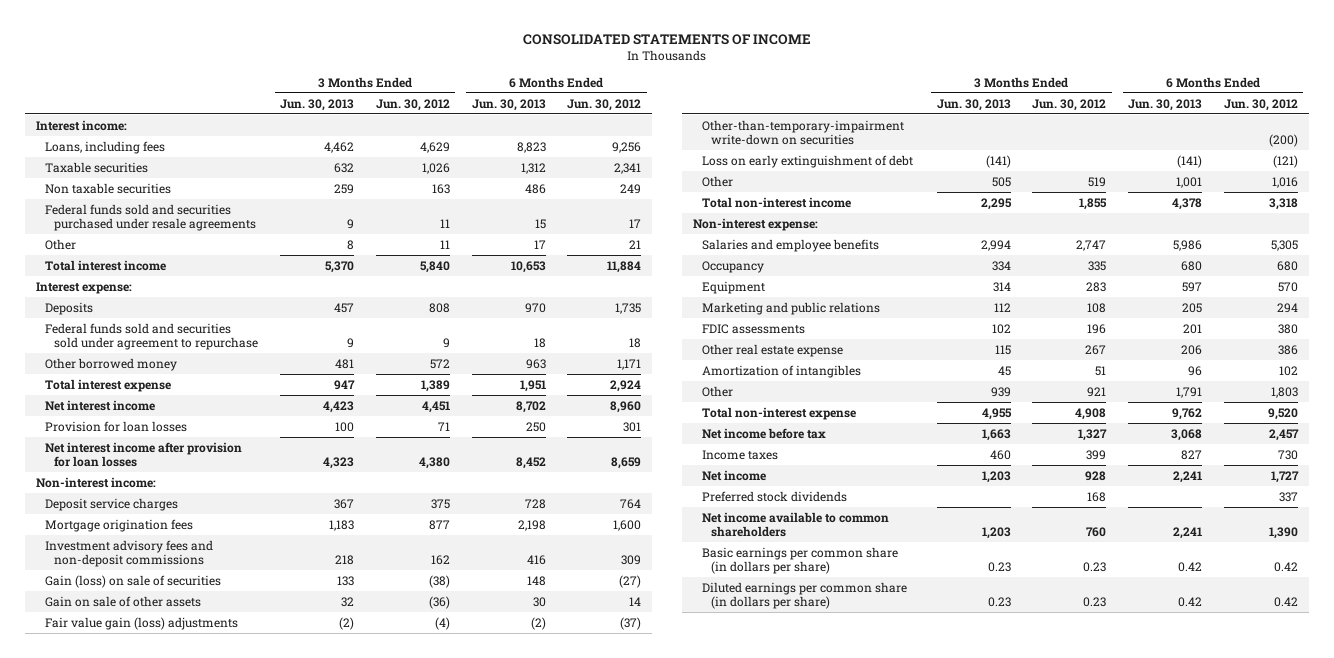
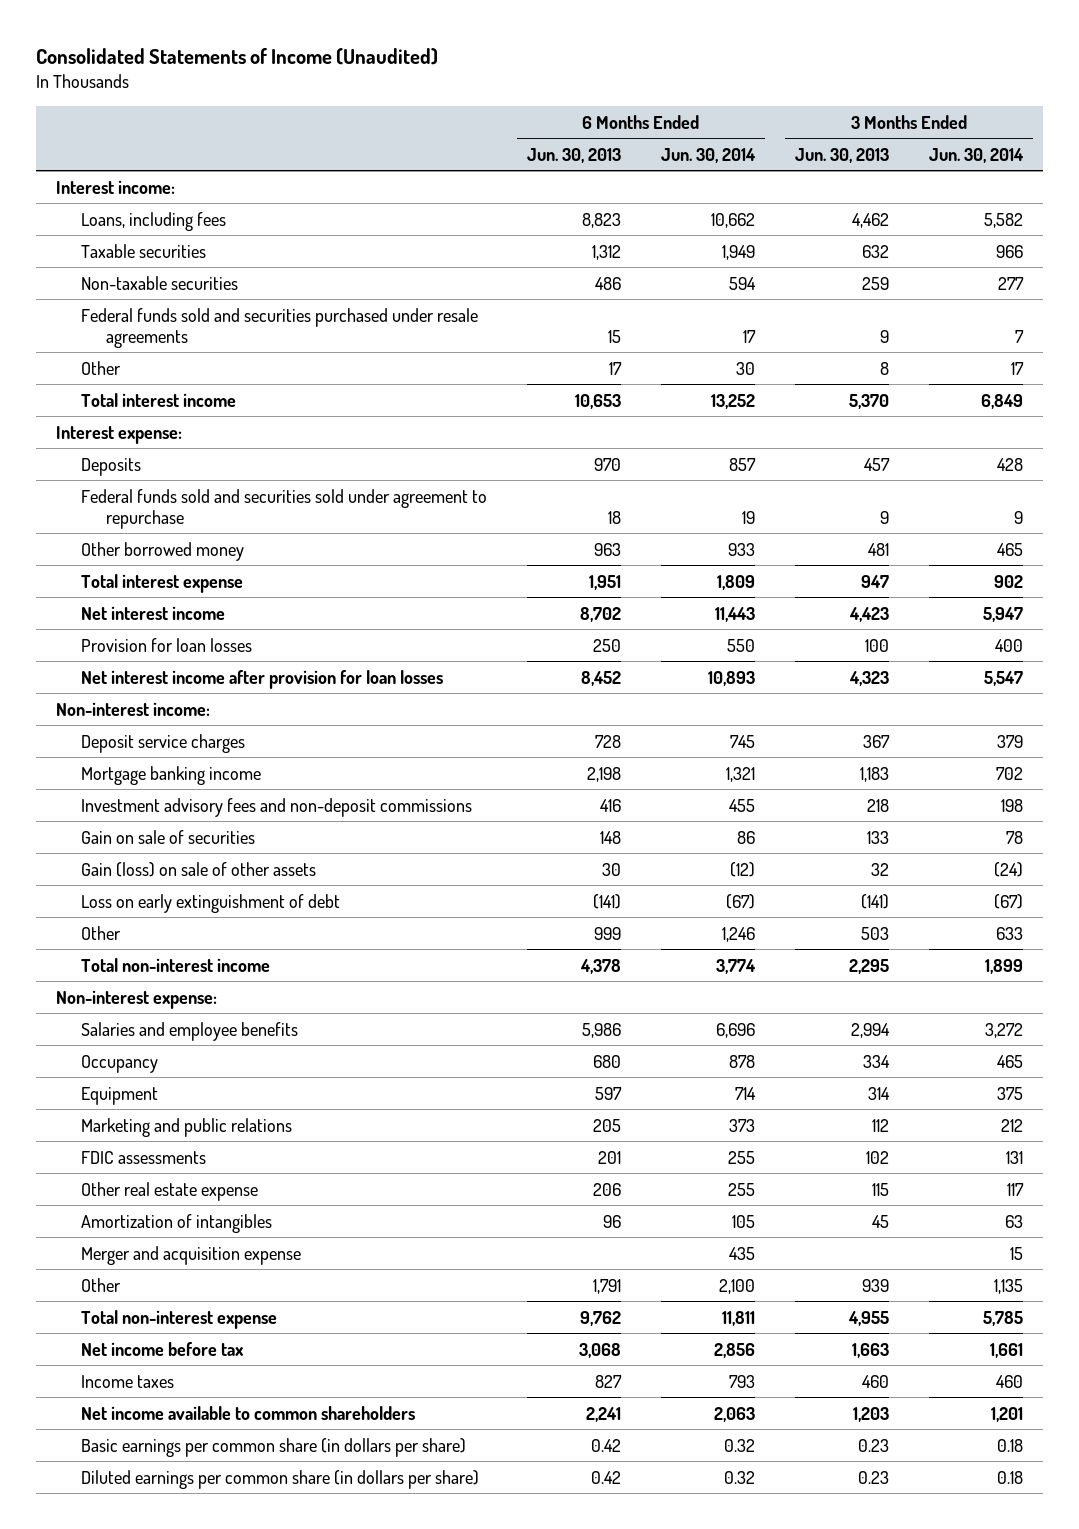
[523,33,812,45] CONSOLIDATED STATEMENTS OF INCOME -> [35,47,438,65] Consolidated Statements of Income (Unaudited)
[375,98,450,111] Jun. 30, 2012 -> none
[567,98,642,111] Jun. 30, 2012 -> none
none -> [661,147,757,163] Jun. 30, 2014
none -> [929,147,1025,163] Jun. 30, 2014
[45,182,172,194] Non taxable securities -> [81,275,239,290] Non-taxable securities
[45,518,194,532] Mortgage origination fees -> [81,765,262,785] Mortgage banking income
[45,616,239,630] Fair value gain (loss) adjustments -> none
[701,119,904,145] Other-than-temporary-impairment write-down on securities -> none
[45,574,222,588] Gain (loss) on sale of securities -> [81,829,256,844] Gain on sale of securities
[45,595,202,607] Gain on sale of other assets -> [81,861,317,877] Gain (loss) on sale of other assets
[991,176,1011,187] 505 -> [861,926,890,940] 503
[1176,176,1203,188] 1,001 -> [594,926,622,940] 999
none -> [81,1245,302,1265] Merger and acquisition expense
[701,469,766,481] Net income -> none
[701,490,847,502] Preferred stock dividends -> none

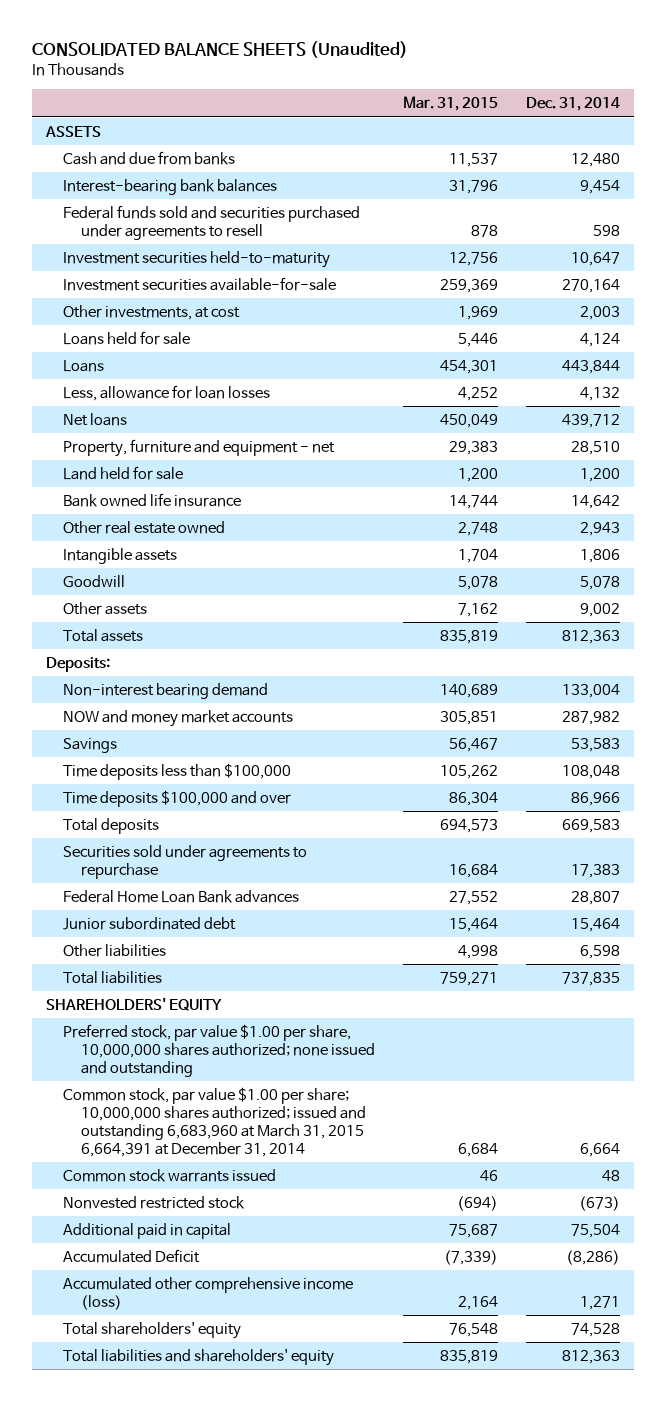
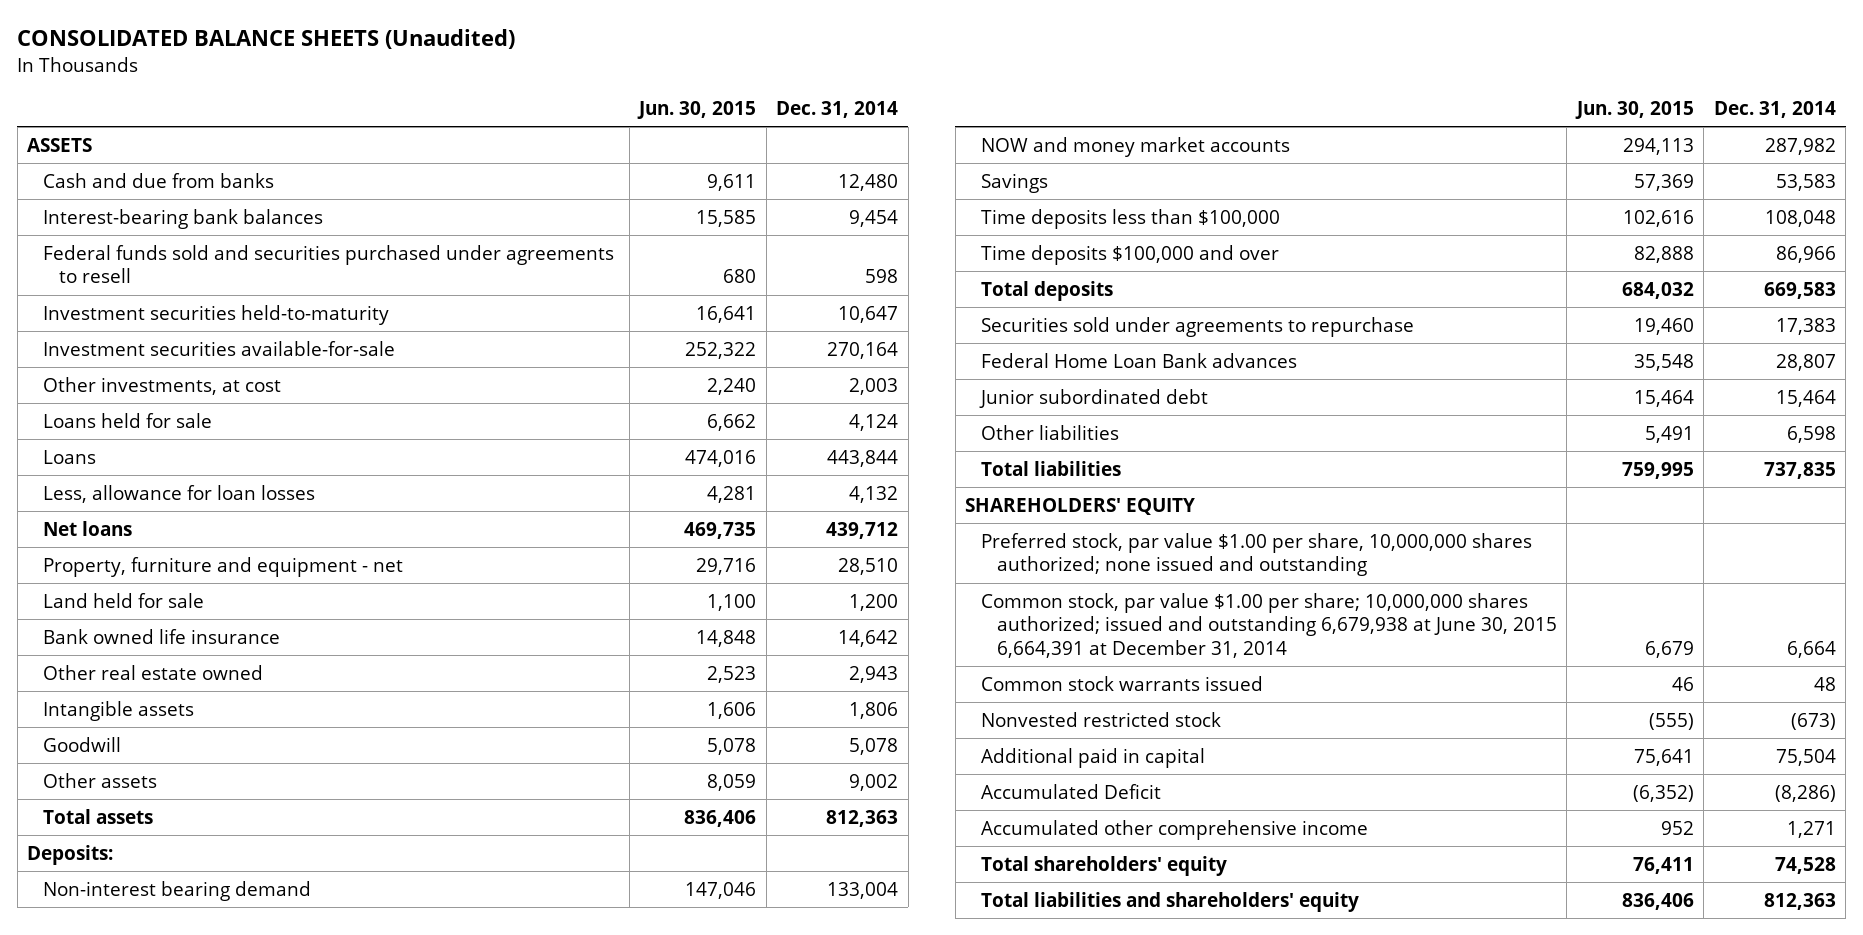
[402,96,498,112] Mar. 31, 2015 -> none
none -> [637,101,757,120] Jun. 30, 2015
[63,1086,366,1157] Common stock, par value $1.00 per share; 10,000,000 shares authorized; issued and outstanding 6,683,960 at March 31, 2015 6,664,391 at December 31, 2014 -> [980,592,1557,659] Common stock, par value $1.00 per share; 10,000,000 shares authorized; issued and outstanding 6,679,938 at June 30, 2015 6,664,391 at December 31, 2014
[63,1276,354,1310] Accumulated other comprehensive income (loss) -> [980,819,1368,840] Accumulated other comprehensive income

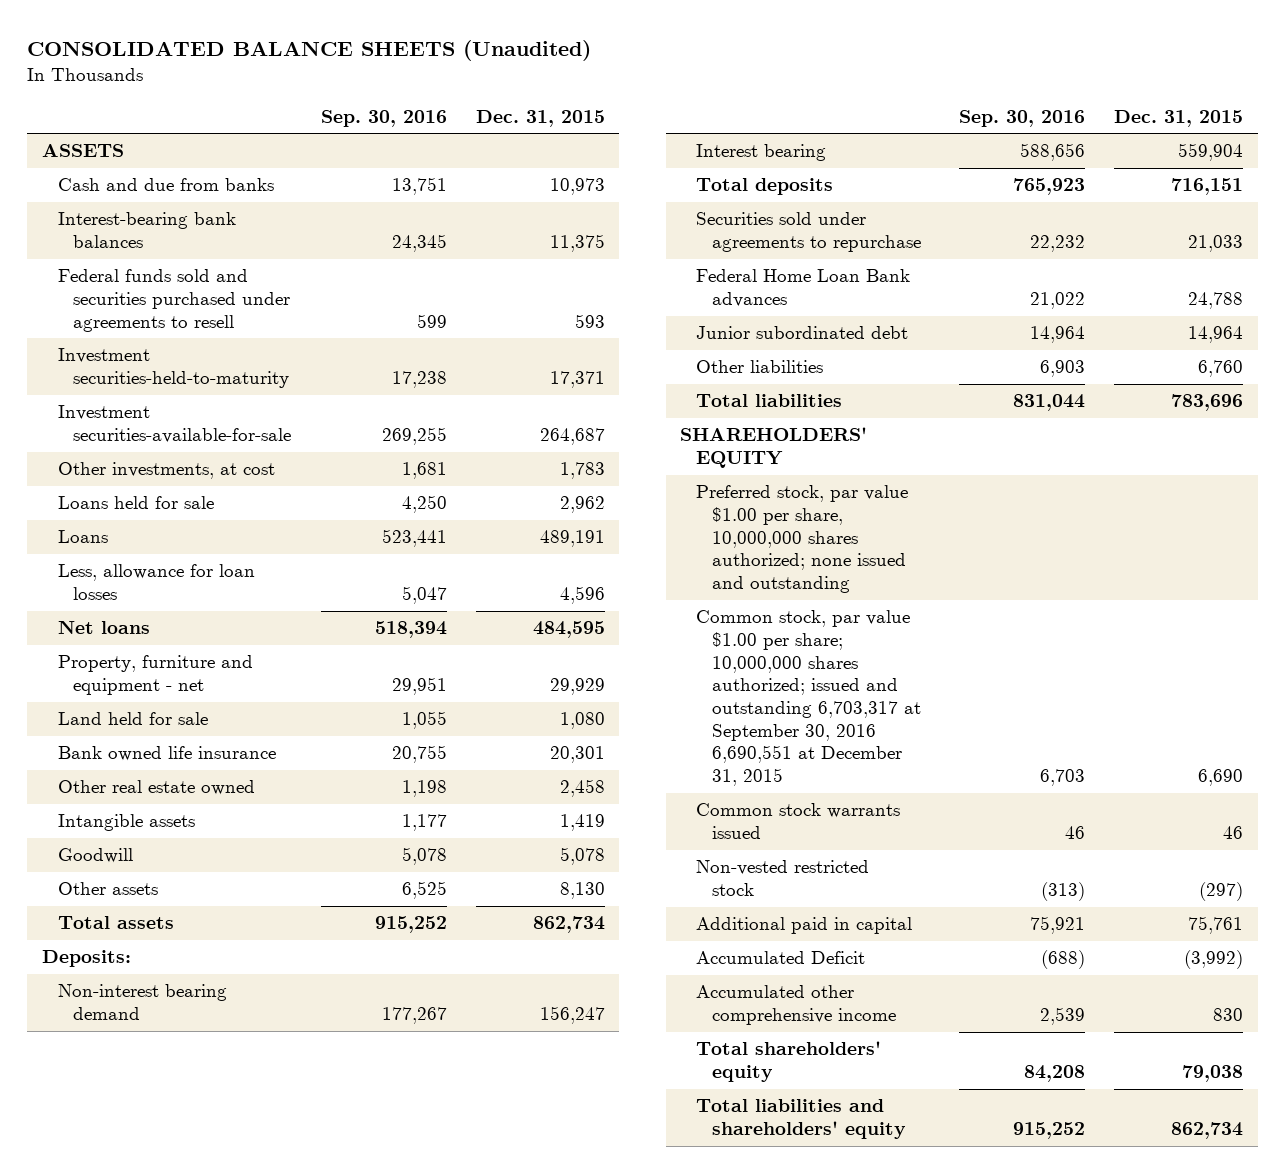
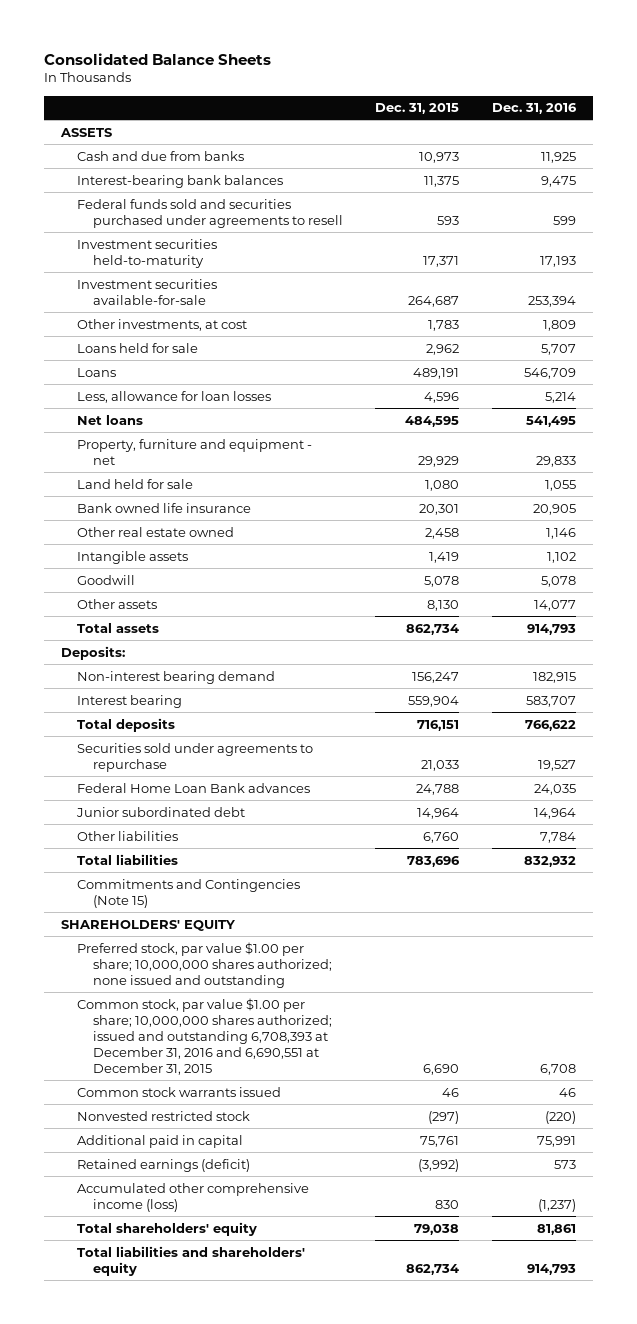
[27,39,592,61] CONSOLIDATED BALANCE SHEETS (Unaudited) -> [44,52,272,65] Consolidated Balance Sheets
[320,109,447,127] Sep. 30, 2016 -> none
none -> [492,103,578,115] Dec. 31, 2016
[57,348,290,389] Investment securities-held-to-maturity -> [76,238,217,268] Investment securities held-to-maturity
[57,405,292,444] Investment securities-available-for-sale -> [76,278,217,305] Investment securities available-for-sale
none -> [76,878,300,908] Commitments and Contingencies (Note 15)
[695,485,908,594] Preferred stock, par value $1.00 per share, 10,000,000 shares authorized; none issued and outstanding -> [76,941,332,988] Preferred stock, par value $1.00 per share; 10,000,000 shares authorized; none issued and outstanding
[695,610,921,787] Common stock, par value $1.00 per share; 10,000,000 shares authorized; issued and outstanding 6,703,317 at September 30, 2016 6,690,551 at December 31, 2015 -> [76,997,332,1075] Common stock, par value $1.00 per share; 10,000,000 shares authorized; issued and outstanding 6,708,393 at December 31, 2016 and 6,690,551 at December 31, 2015
[695,860,869,897] Non-vested restricted stock -> [76,1110,250,1121] Nonvested restricted stock
[695,951,865,965] Accumulated Deficit -> [76,1158,250,1172] Retained earnings (deficit)
[695,985,896,1026] Accumulated other comprehensive income -> [76,1182,309,1212] Accumulated other comprehensive income (loss)

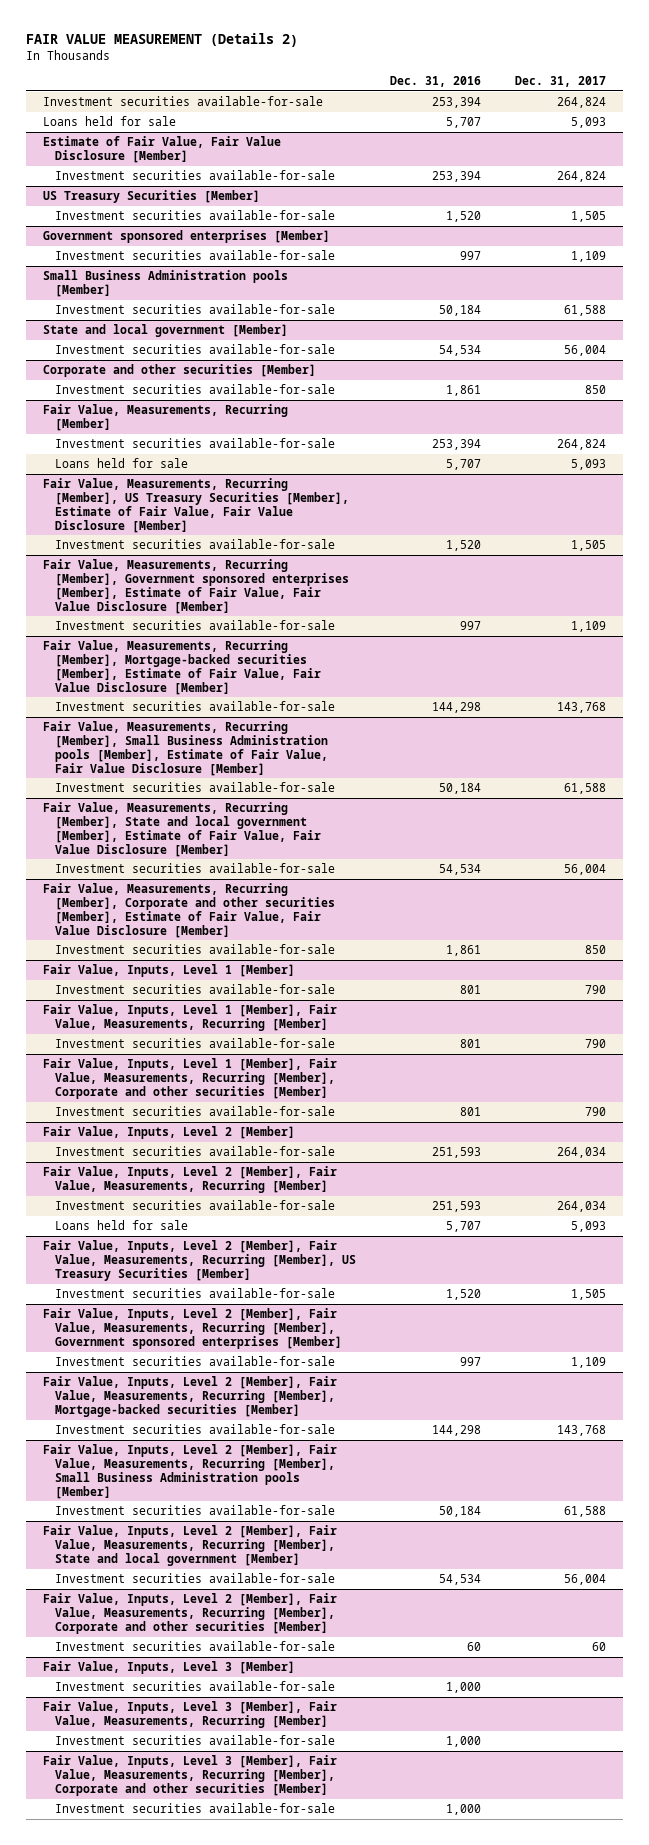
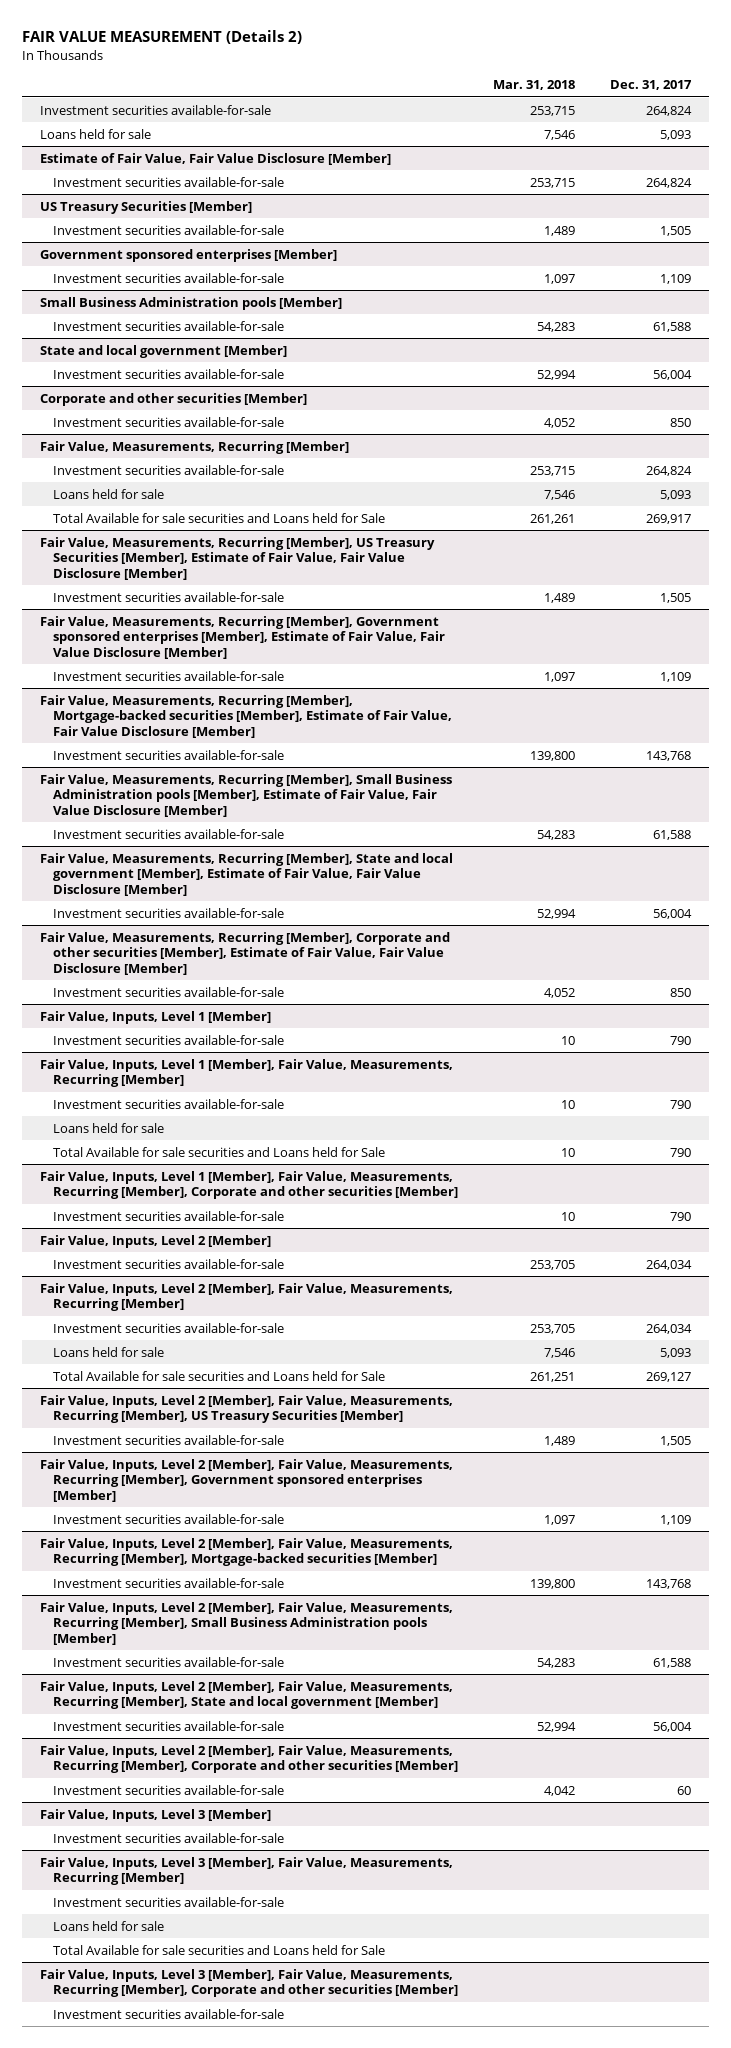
[389,76,481,88] Dec. 31, 2016 -> none
none -> [493,80,576,91] Mar. 31, 2018
none -> [52,512,385,523] Total Available for sale securities and Loans held for Sale
none -> [52,1122,164,1133] Loans held for sale
none -> [52,1146,385,1157] Total Available for sale securities and Loans held for Sale
none -> [52,1370,385,1381] Total Available for sale securities and Loans held for Sale
none -> [52,1920,164,1931] Loans held for sale
none -> [52,1944,385,1955] Total Available for sale securities and Loans held for Sale

